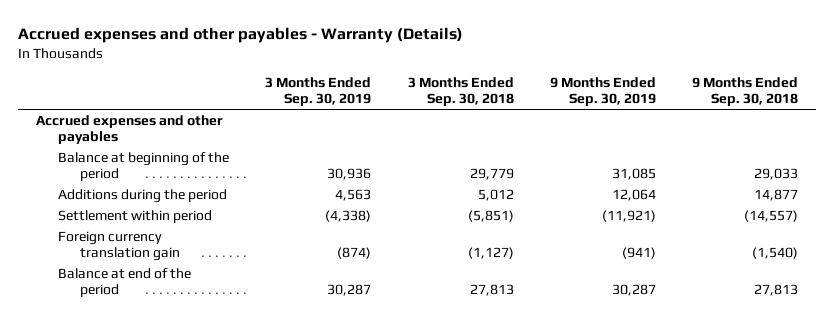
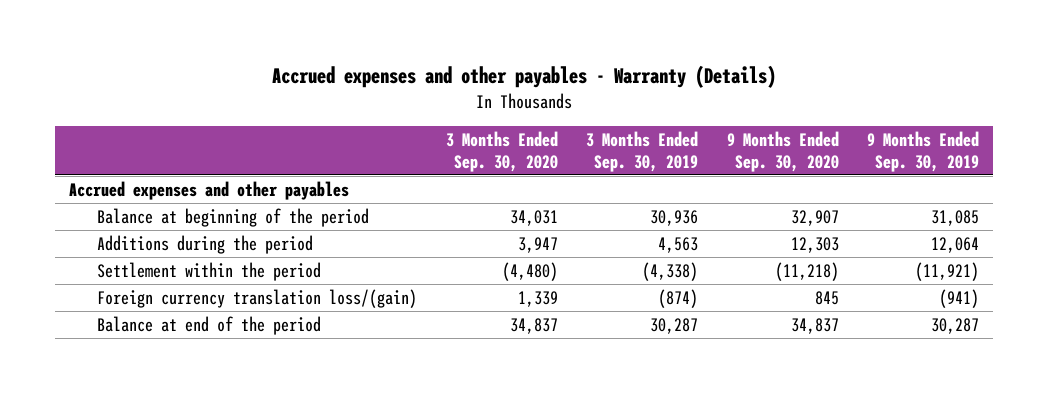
[407,76,514,107] 3 Months Ended Sep. 30, 2018 -> none
[692,76,799,107] 9 Months Ended Sep. 30, 2018 -> none
none -> [445,130,558,172] 3 Months Ended Sep. 30, 2020
none -> [726,130,839,172] 9 Months Ended Sep. 30, 2020
[57,209,212,223] Settlement within period -> [97,261,322,281] Settlement within the period
[57,230,180,262] Foreign currency translation gain -> [97,288,418,308] Foreign currency translation loss/(gain)

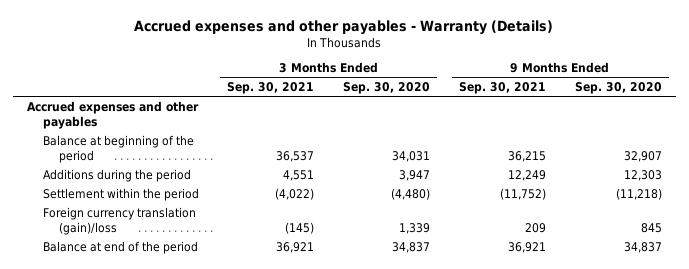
[586,130,699,172] 3 Months Ended Sep. 30, 2019 -> none
[867,130,980,172] 9 Months Ended Sep. 30, 2019 -> none
none -> [227,81,315,94] Sep. 30, 2021
none -> [458,81,546,94] Sep. 30, 2021
[97,288,418,308] Foreign currency translation loss/(gain) -> [42,206,196,235] Foreign currency translation (gain)/loss

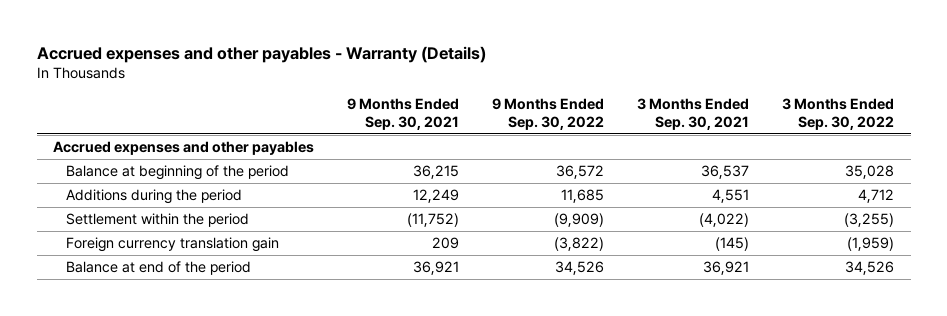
[343,81,431,94] Sep. 30, 2020 -> none
[574,81,662,94] Sep. 30, 2020 -> none
none -> [492,98,605,130] 9 Months Ended Sep. 30, 2022
none -> [782,98,895,130] 3 Months Ended Sep. 30, 2022
[42,206,196,235] Foreign currency translation (gain)/loss -> [65,237,279,253] Foreign currency translation gain

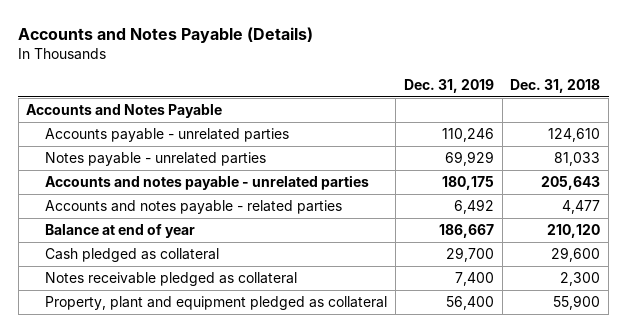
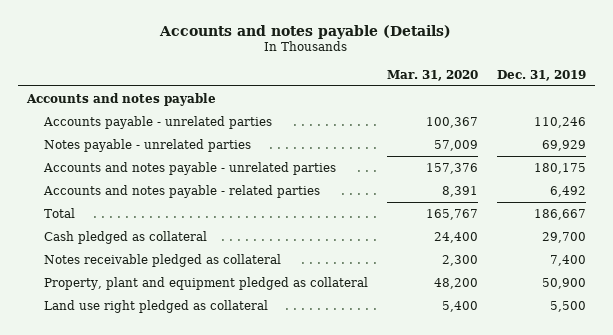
[18,26,314,43] Accounts and Notes Payable (Details) -> [159,24,452,39] Accounts and notes payable (Details)
[510,78,601,93] Dec. 31, 2018 -> none
none -> [386,69,478,81] Mar. 31, 2020
[26,103,223,118] Accounts and Notes Payable -> [26,92,217,106] Accounts and notes payable
[44,223,195,238] Balance at end of year -> [43,207,75,218] Total
[445,295,494,310] 56,400 -> [541,277,586,289] 50,900
none -> [43,299,268,313] Land use right pledged as collateral

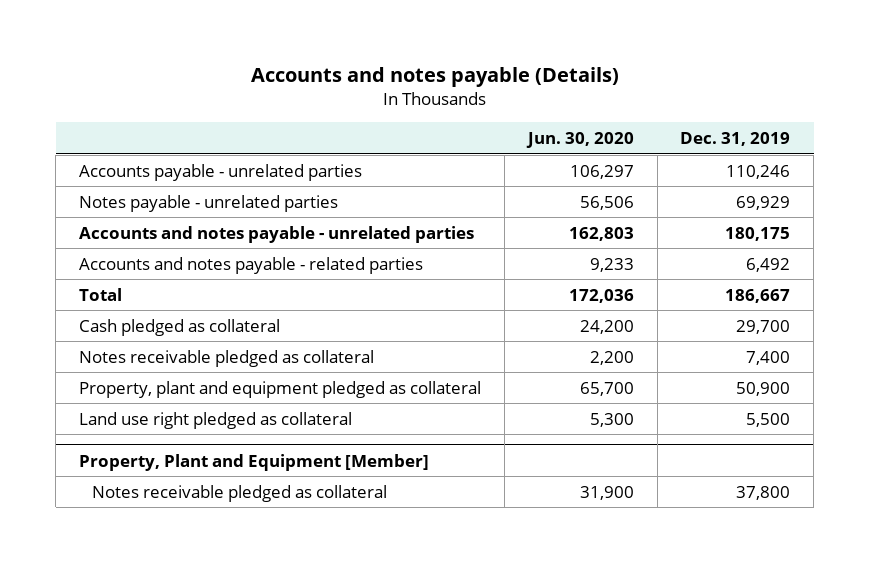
[386,69,478,81] Mar. 31, 2020 -> none
none -> [525,131,634,148] Jun. 30, 2020
[26,92,217,106] Accounts and notes payable -> none
none -> [79,453,430,471] Property, Plant and Equipment [Member]
none -> [92,484,388,502] Notes receivable pledged as collateral

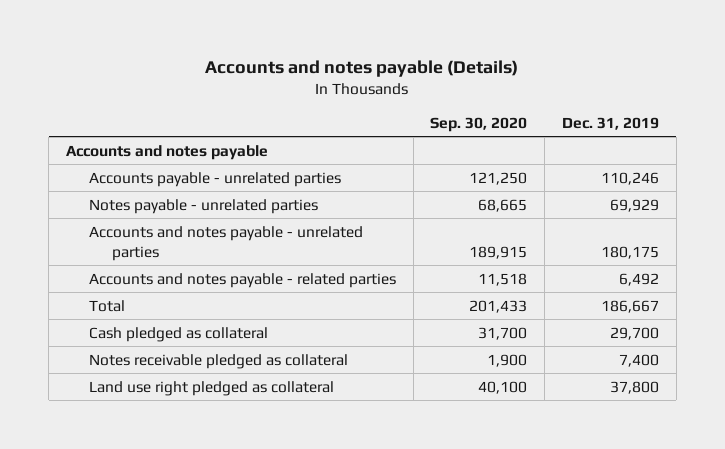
[525,131,634,148] Jun. 30, 2020 -> none
none -> [430,117,528,133] Sep. 30, 2020
none -> [65,144,268,160] Accounts and notes payable
[79,380,482,398] Property, plant and equipment pledged as collateral -> none
[79,453,430,471] Property, Plant and Equipment [Member] -> none
[92,484,388,502] Notes receivable pledged as collateral -> none
[746,412,791,427] 5,500 -> [609,380,659,394] 37,800

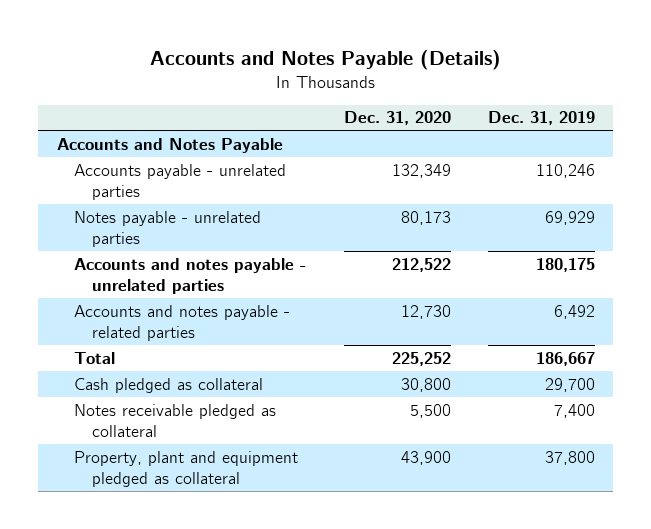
[205,59,519,77] Accounts and notes payable (Details) -> [149,49,501,70] Accounts and Notes Payable (Details)
[430,117,528,133] Sep. 30, 2020 -> none
none -> [343,111,451,126] Dec. 31, 2020
[65,144,268,160] Accounts and notes payable -> [56,137,283,153] Accounts and Notes Payable
[88,380,334,396] Land use right pledged as collateral -> [74,450,299,488] Property, plant and equipment pledged as collateral

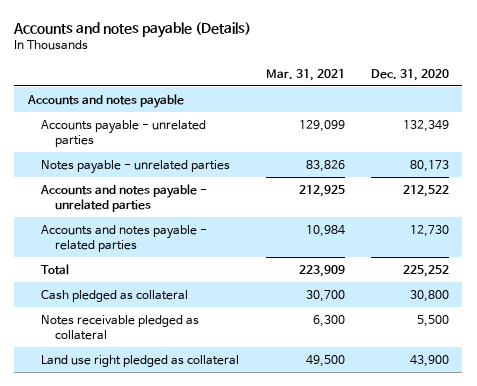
[149,49,501,70] Accounts and Notes Payable (Details) -> [13,21,252,38] Accounts and notes payable (Details)
[487,111,595,126] Dec. 31, 2019 -> none
none -> [265,68,345,81] Mar. 31, 2021
[56,137,283,153] Accounts and Notes Payable -> [26,93,184,108] Accounts and notes payable
[74,450,299,488] Property, plant and equipment pledged as collateral -> [41,354,240,367] Land use right pledged as collateral

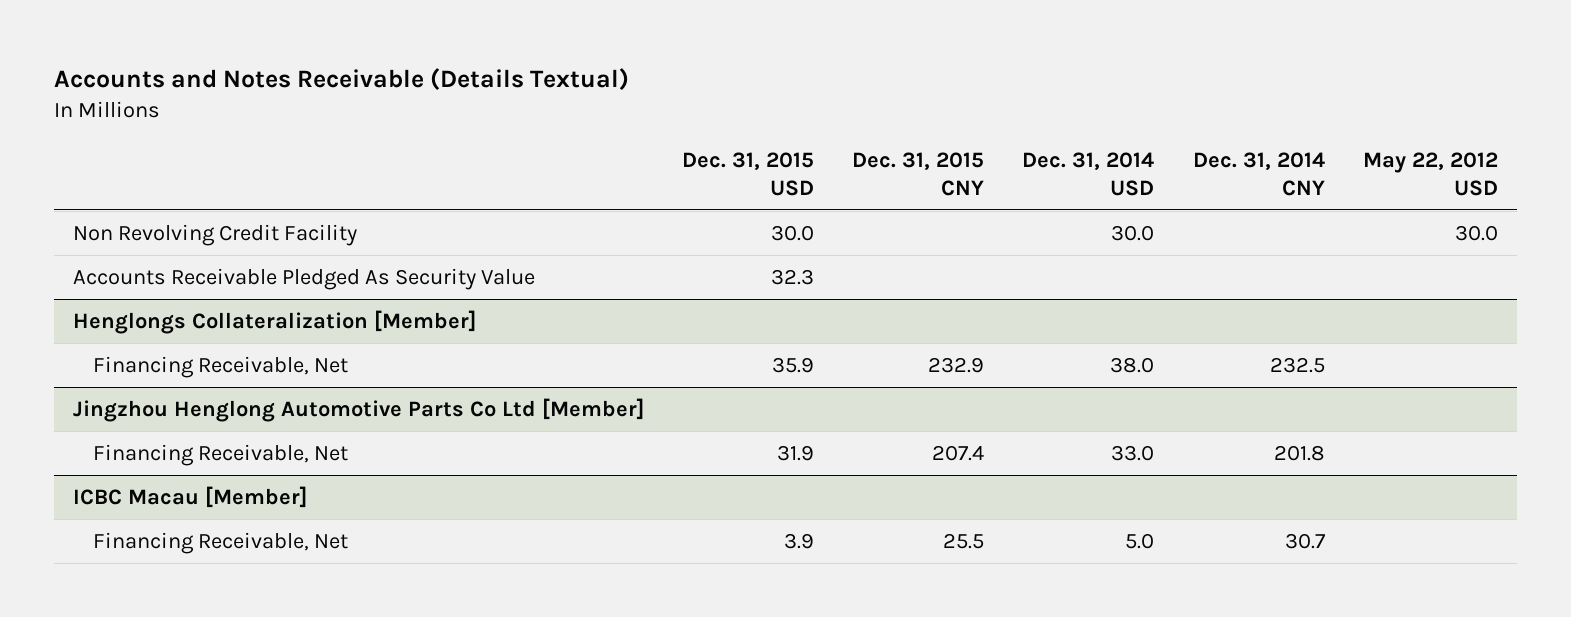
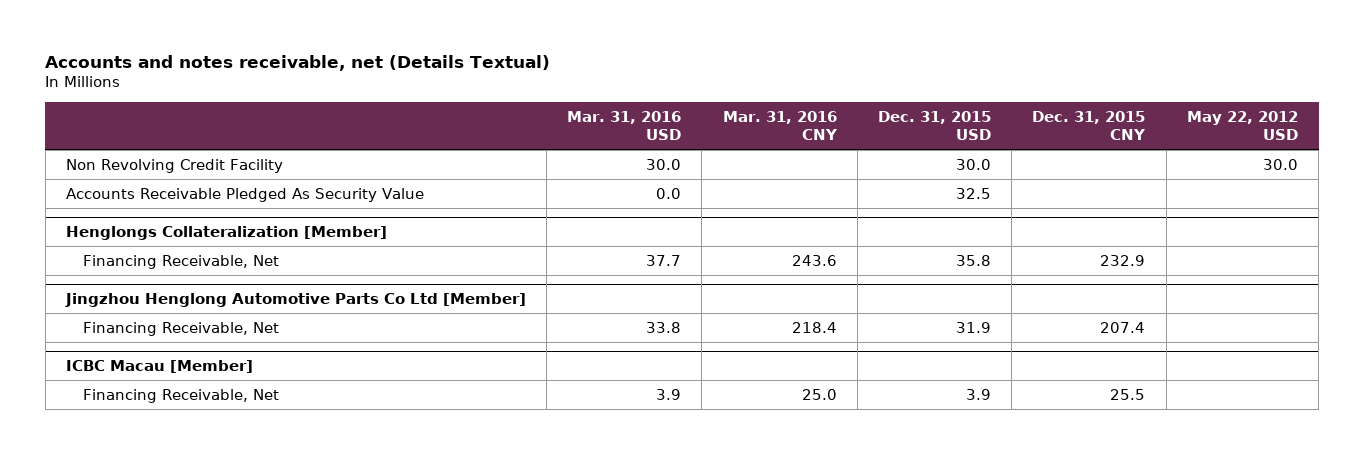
[53,68,629,91] Accounts and Notes Receivable (Details Textual) -> [45,54,551,71] Accounts and notes receivable, net (Details Textual)
[1022,152,1155,196] Dec. 31, 2014 USD -> none
[1192,152,1325,196] Dec. 31, 2014 CNY -> none
none -> [567,110,682,141] Mar. 31, 2016 USD
none -> [722,110,838,141] Mar. 31, 2016 CNY
[770,268,814,285] 32.3 -> [956,187,992,199] 32.5
[771,356,814,373] 35.9 -> [956,254,992,266] 35.8

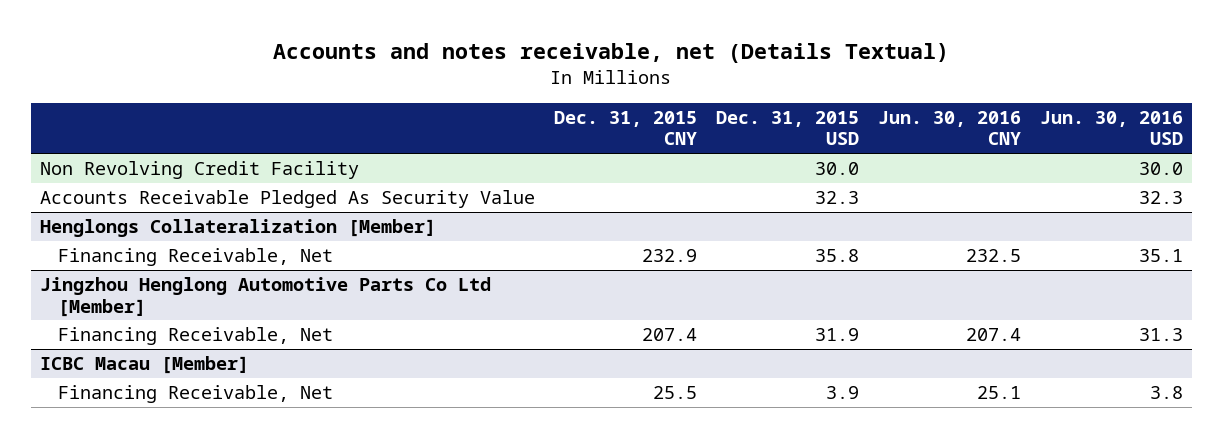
[567,110,682,141] Mar. 31, 2016 USD -> none
[722,110,838,141] Mar. 31, 2016 CNY -> none
[1186,110,1298,141] May 22, 2012 USD -> none
none -> [877,110,1021,146] Jun. 30, 2016 CNY
none -> [1039,110,1183,146] Jun. 30, 2016 USD
[956,187,992,199] 32.5 -> [814,191,859,205] 32.3

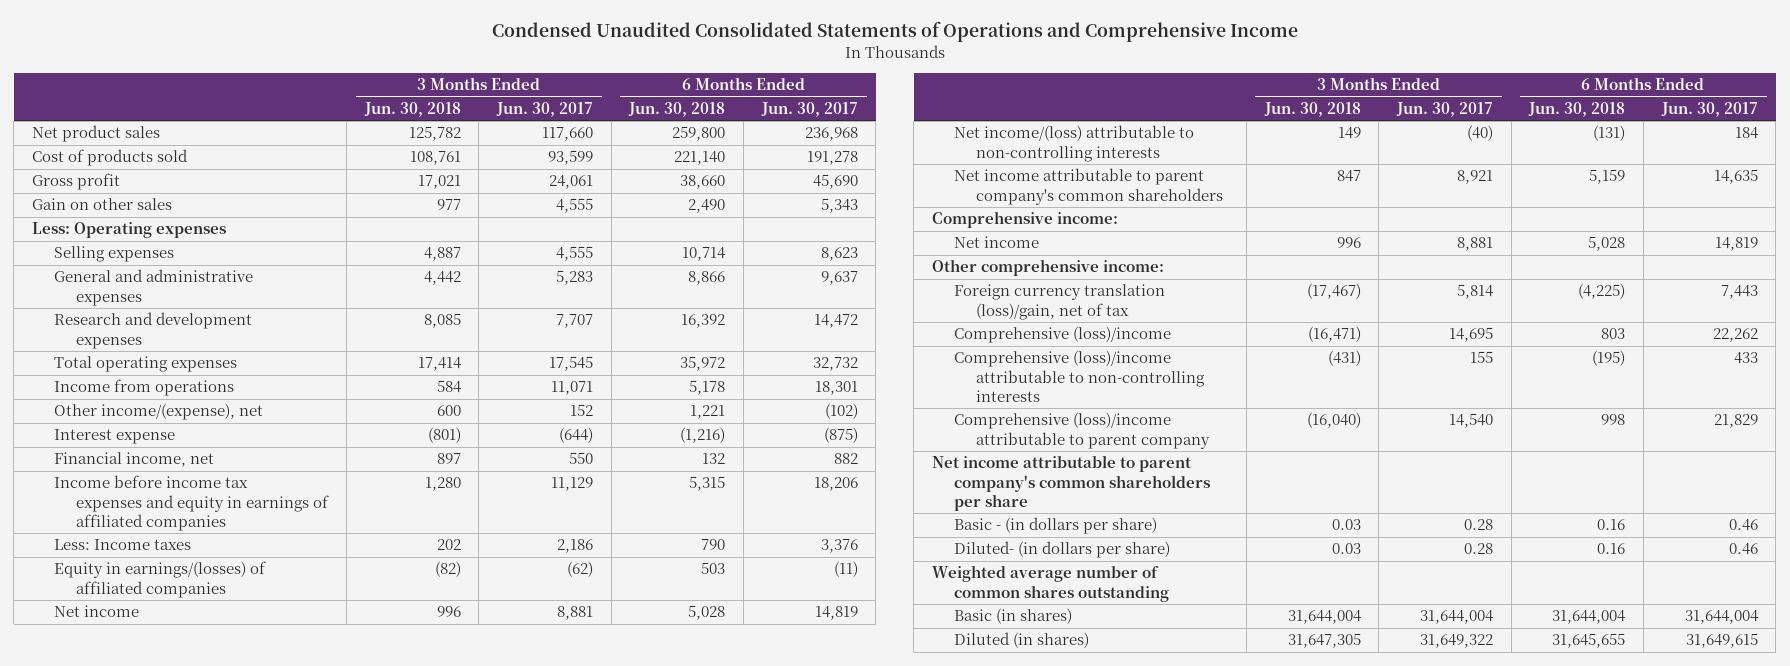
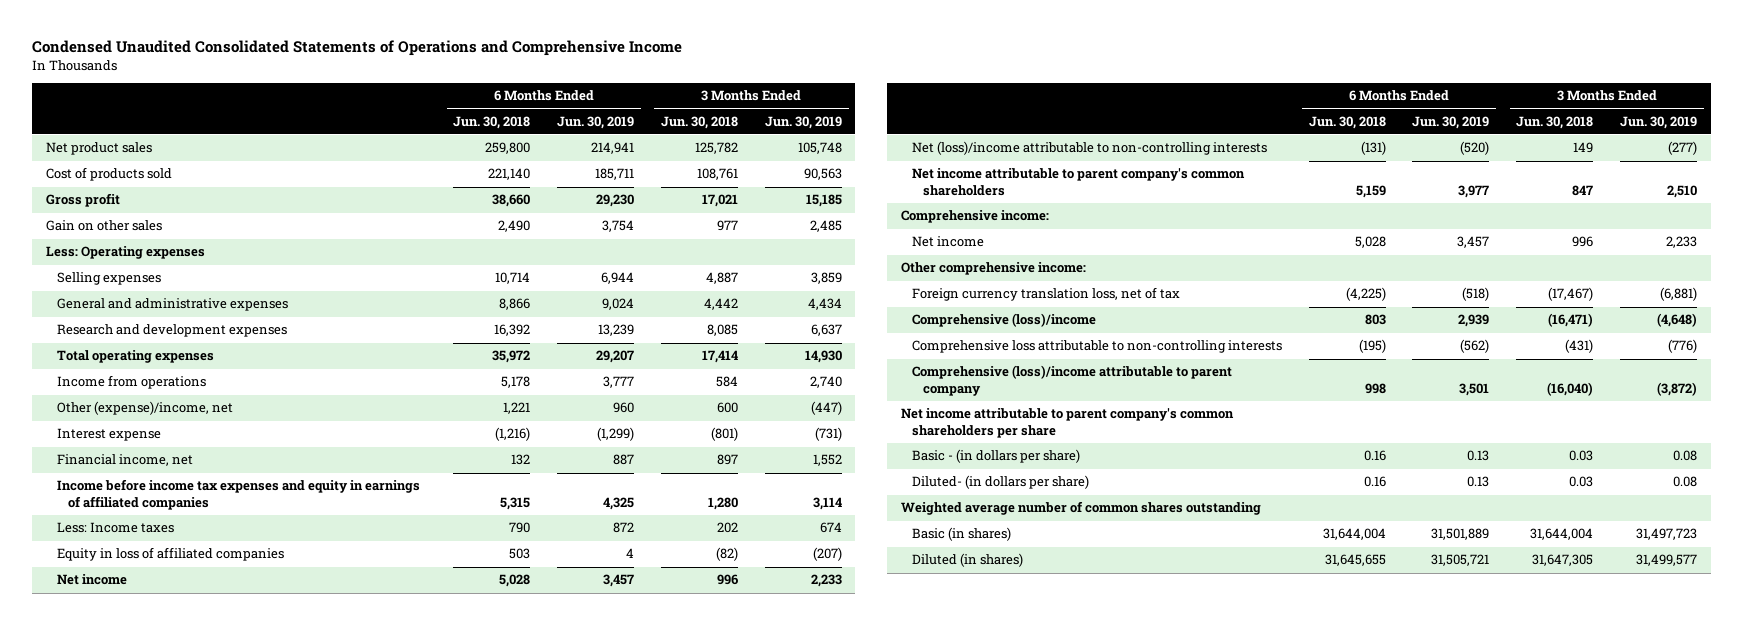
[495,101,593,117] Jun. 30, 2017 -> none
[760,101,858,117] Jun. 30, 2017 -> none
none -> [557,115,635,129] Jun. 30, 2019
none -> [764,115,842,129] Jun. 30, 2019
[54,403,264,421] Other income/(expense), net -> [56,401,233,416] Other (expense)/income, net
[54,561,267,598] Equity in earnings/(losses) of affiliated companies -> [56,547,284,562] Equity in loss of affiliated companies
[954,125,1195,162] Net income/(loss) attributable to non-controlling interests -> [911,141,1267,156] Net (loss)/income attributable to non-controlling interests
[954,284,1166,320] Foreign currency translation (loss)/gain, net of tax -> [911,287,1180,302] Foreign currency translation loss, net of tax
[954,350,1206,402] Comprehensive (loss)/income attributable to non-controlling interests -> [911,340,1282,354] Comprehensive loss attributable to non-controlling interests

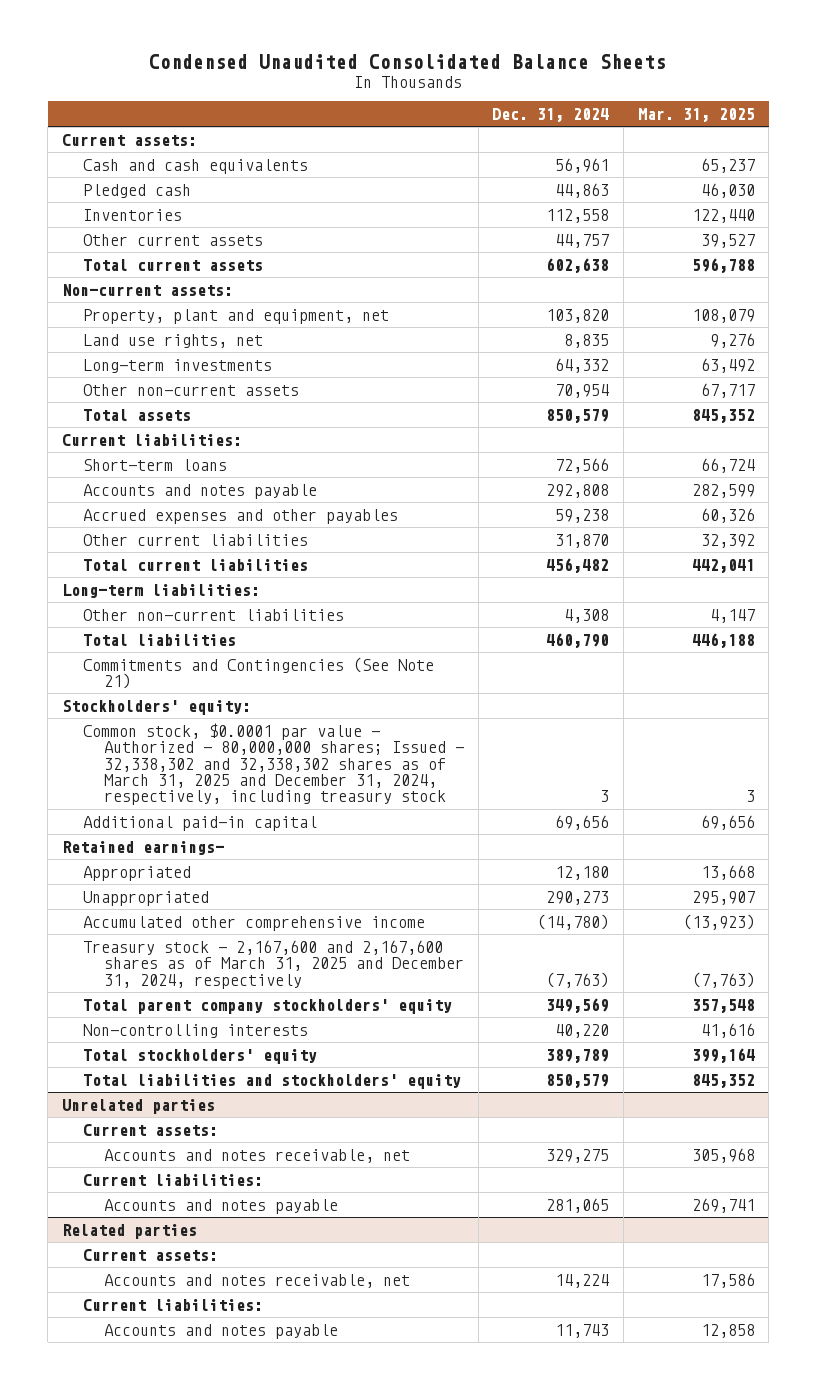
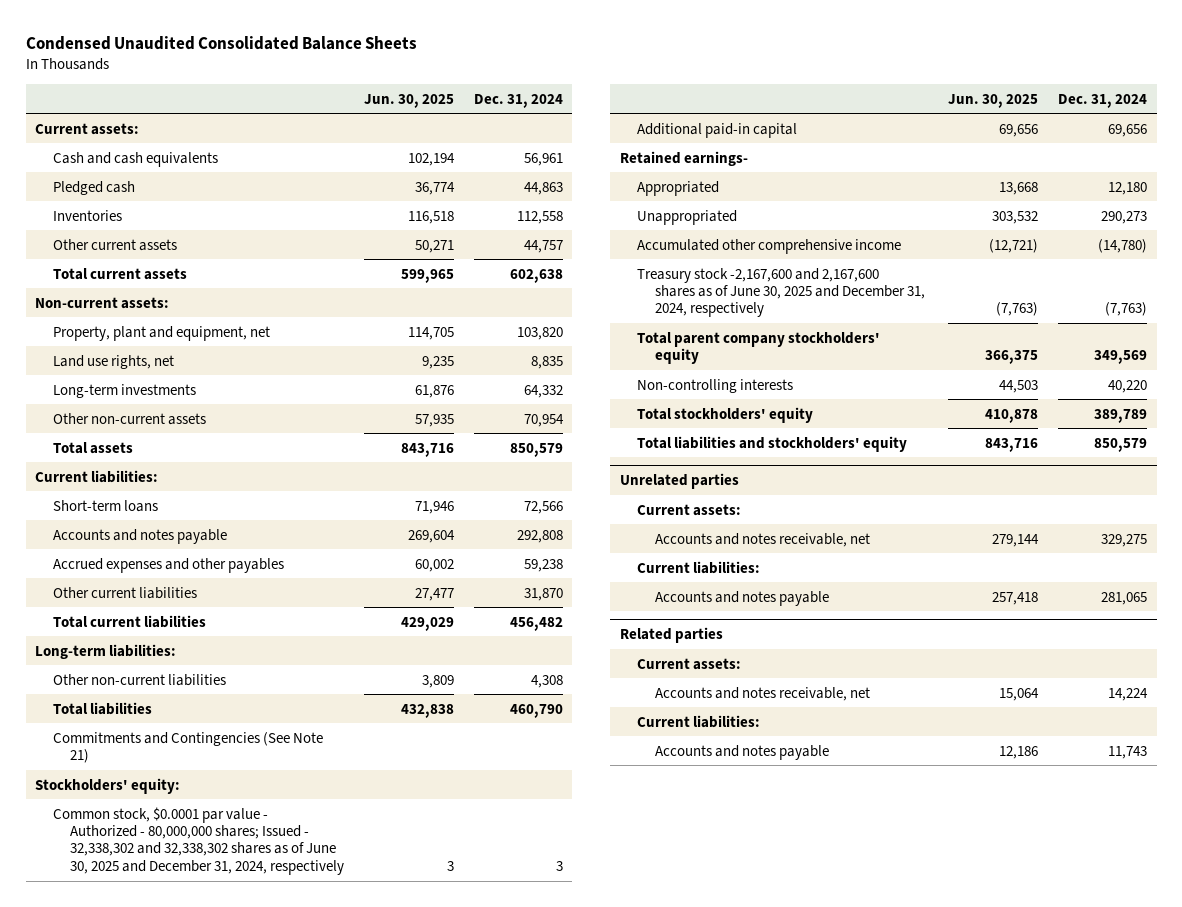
[637,108,755,123] Mar. 31, 2025 -> none
none -> [364,93,455,108] Jun. 30, 2025
[82,722,464,806] Common stock, $0.0001 par value - Authorized - 80,000,000 shares; Issued - 32,338,302 and 32,338,302 shares as of March 31, 2025 and December 31, 2024, respectively, including treasury stock -> [52,806,345,875] Common stock, $0.0001 par value - Authorized - 80,000,000 shares; Issued - 32,338,302 and 32,338,302 shares as of June 30, 2025 and December 31, 2024, respectively
[82,939,464,989] Treasury stock - 2,167,600 and 2,167,600 shares as of March 31, 2025 and December 31, 2024, respectively -> [637,267,925,318] Treasury stock -2,167,600 and 2,167,600 shares as of June 30, 2025 and December 31, 2024, respectively

